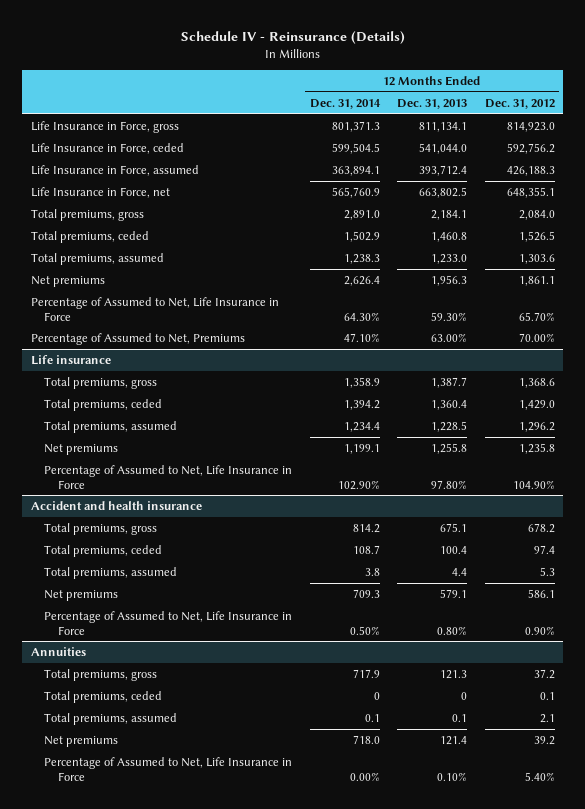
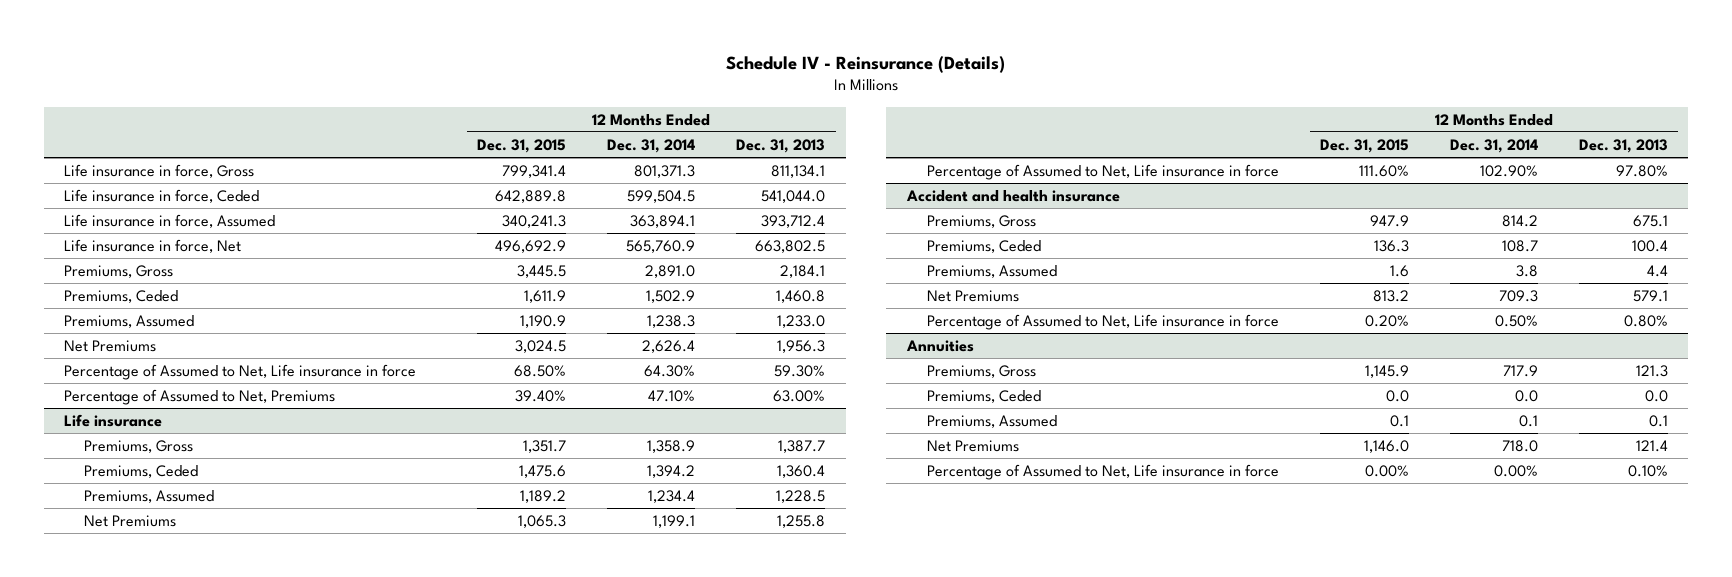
[484,98,555,109] Dec. 31, 2012 -> none
none -> [477,138,567,153] Dec. 31, 2015
[30,120,179,133] Life Insurance in Force, gross -> [64,163,255,178] Life insurance in force, Gross
[30,142,184,154] Life Insurance in Force, ceded -> [64,188,260,203] Life insurance in force, Ceded
[30,164,199,176] Life Insurance in Force, assumed -> [64,213,276,228] Life insurance in force, Assumed
[30,186,170,198] Life Insurance in Force, net -> [64,238,242,253] Life insurance in force, Net
[30,208,144,221] Total premiums, gross -> [64,264,174,278] Premiums, Gross
[30,230,149,243] Total premiums, ceded -> [64,289,179,303] Premiums, Ceded
[30,252,164,265] Total premiums, assumed -> [64,314,195,328] Premiums, Assumed
[30,275,105,287] Net premiums -> [64,339,157,352] Net Premiums
[30,296,279,321] Percentage of Assumed to Net, Life Insurance in Force -> [64,363,417,380] Percentage of Assumed to Net, Life insurance in force
[44,376,158,389] Total premiums, gross -> [84,439,194,453] Premiums, Gross
[44,398,163,411] Total premiums, ceded -> [84,464,199,478] Premiums, Ceded
[44,420,178,433] Total premiums, assumed -> [84,489,215,503] Premiums, Assumed
[44,443,119,455] Net premiums -> [84,514,177,527] Net Premiums
[44,464,293,489] Percentage of Assumed to Net, Life Insurance in Force -> [926,163,1279,180] Percentage of Assumed to Net, Life insurance in force
[44,522,158,535] Total premiums, gross -> [926,214,1036,228] Premiums, Gross
[44,544,163,557] Total premiums, ceded -> [926,239,1041,253] Premiums, Ceded
[44,566,178,579] Total premiums, assumed -> [926,264,1057,278] Premiums, Assumed
[44,589,119,601] Net premiums -> [926,289,1019,302] Net Premiums
[44,610,293,635] Percentage of Assumed to Net, Life Insurance in Force -> [926,313,1279,330] Percentage of Assumed to Net, Life insurance in force
[44,668,158,681] Total premiums, gross -> [926,364,1036,378] Premiums, Gross
[44,690,163,703] Total premiums, ceded -> [926,389,1041,403] Premiums, Ceded
[373,691,380,700] 0 -> [1514,389,1538,402] 0.0
[461,691,468,700] 0 -> [1644,389,1668,402] 0.0
[44,712,178,725] Total premiums, assumed -> [926,414,1057,428] Premiums, Assumed
[44,735,119,747] Net premiums -> [926,439,1019,452] Net Premiums
[44,756,293,781] Percentage of Assumed to Net, Life Insurance in Force -> [926,463,1279,480] Percentage of Assumed to Net, Life insurance in force

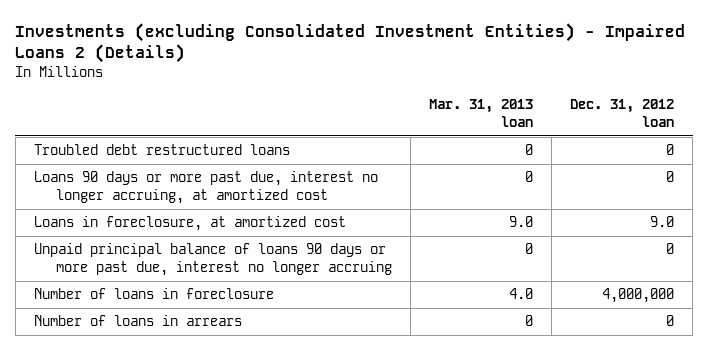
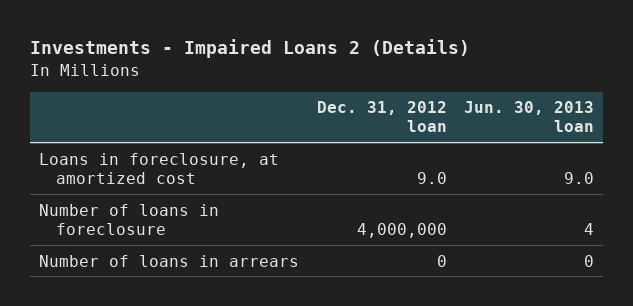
[15,22,686,64] Investments (excluding Consolidated Investment Entities) - Impaired Loans 2 (Details) -> [29,39,470,59] Investments - Impaired Loans 2 (Details)
[428,99,533,128] Mar. 31, 2013 loan -> none
none -> [464,101,595,133] Jun. 30, 2013 loan
[33,144,290,156] Troubled debt restructured loans -> none
[33,171,378,205] Loans 90 days or more past due, interest no longer accruing, at amortized cost -> none
[33,243,392,277] Unpaid principal balance of loans 90 days or more past due, interest no longer accruing -> none

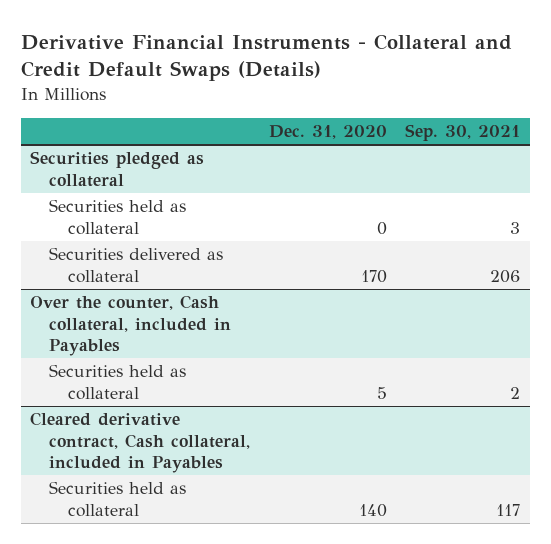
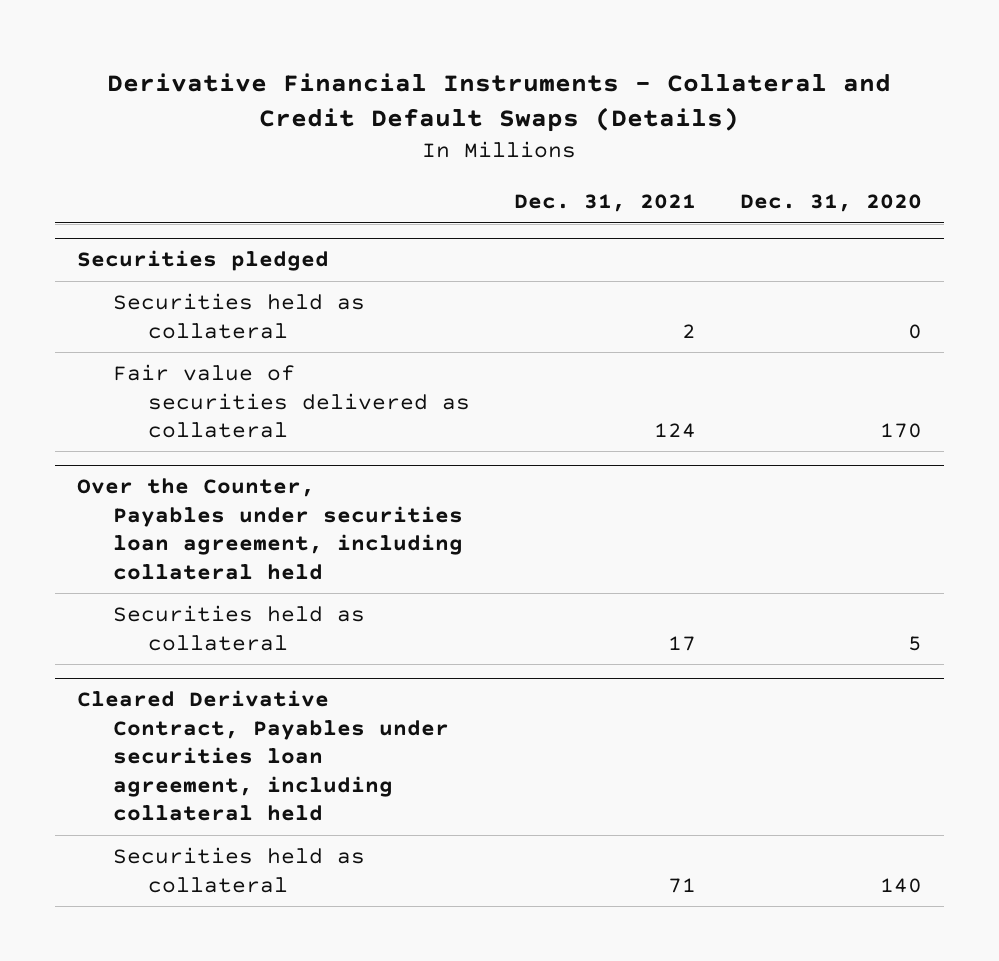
[405,124,521,142] Sep. 30, 2021 -> none
none -> [514,194,697,213] Dec. 31, 2021
[30,151,205,187] Securities pledged as collateral -> [76,250,329,272] Securities pledged
[30,295,232,356] Over the counter, Cash collateral, included in Payables -> none
[49,247,224,283] Securities delivered as collateral -> [112,363,471,439] Fair value of securities delivered as collateral
none -> [76,478,463,580] Over the Counter, Payables under securities loan agreement, including collateral held
[30,412,251,473] Cleared derivative contract, Cash collateral, included in Payables -> none
none -> [76,690,449,822] Cleared Derivative Contract, Payables under securities loan agreement, including collateral held

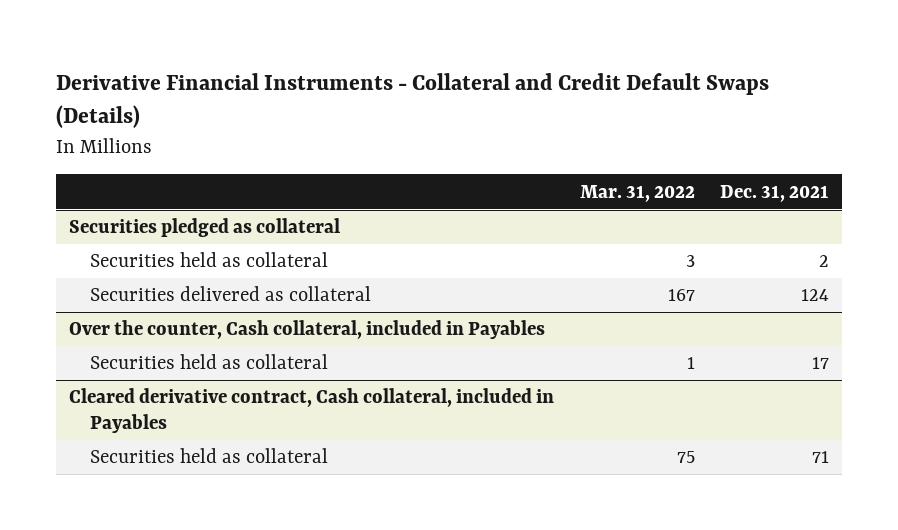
[739,194,922,213] Dec. 31, 2020 -> none
none -> [579,184,695,202] Mar. 31, 2022
[76,250,329,272] Securities pledged -> [68,218,340,238] Securities pledged as collateral
[76,478,463,580] Over the Counter, Payables under securities loan agreement, including collateral held -> none
[112,363,471,439] Fair value of securities delivered as collateral -> [89,286,371,302] Securities delivered as collateral
none -> [68,320,545,340] Over the counter, Cash collateral, included in Payables
[76,690,449,822] Cleared Derivative Contract, Payables under securities loan agreement, including collateral held -> none
none -> [68,388,554,433] Cleared derivative contract, Cash collateral, included in Payables

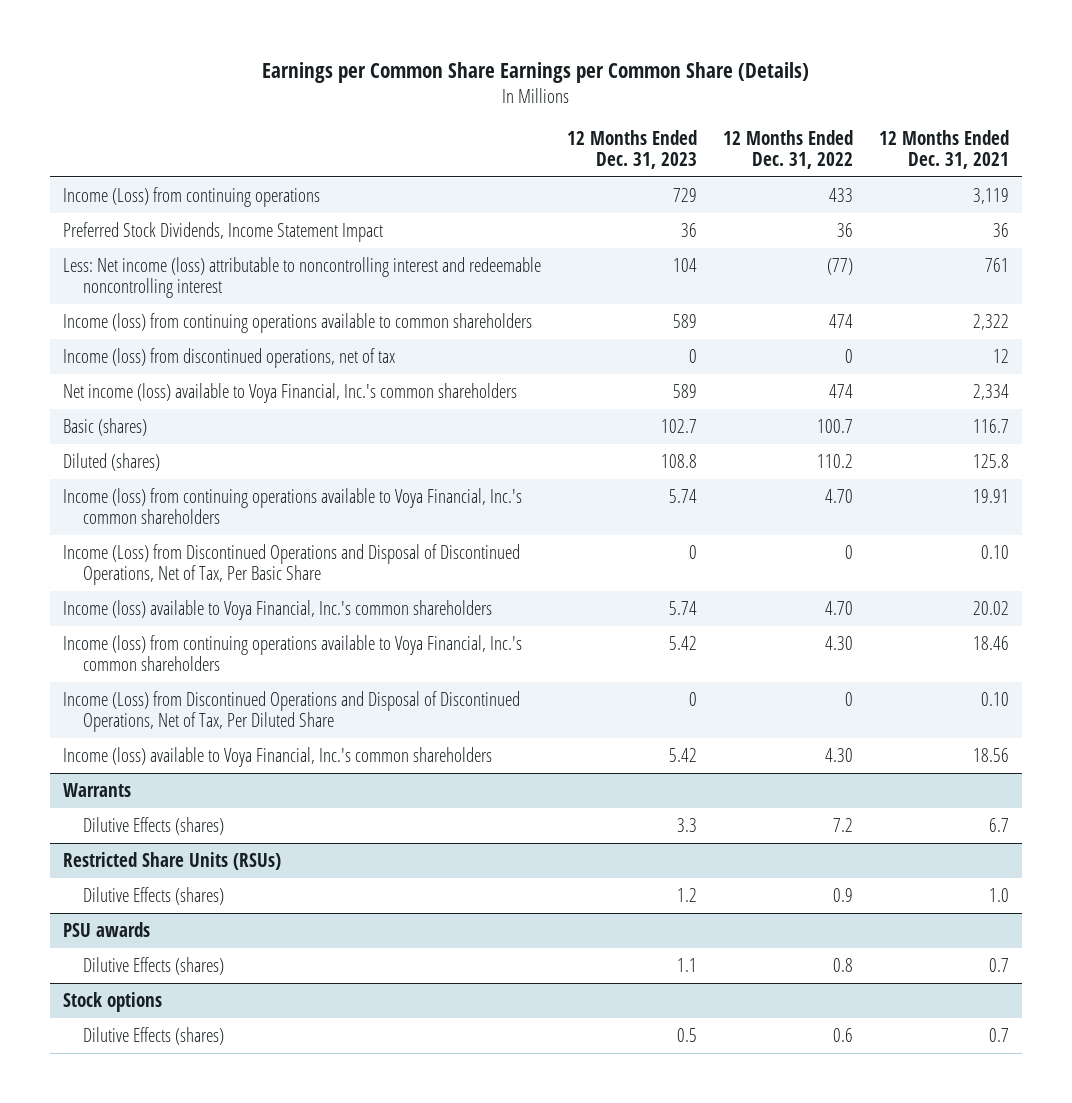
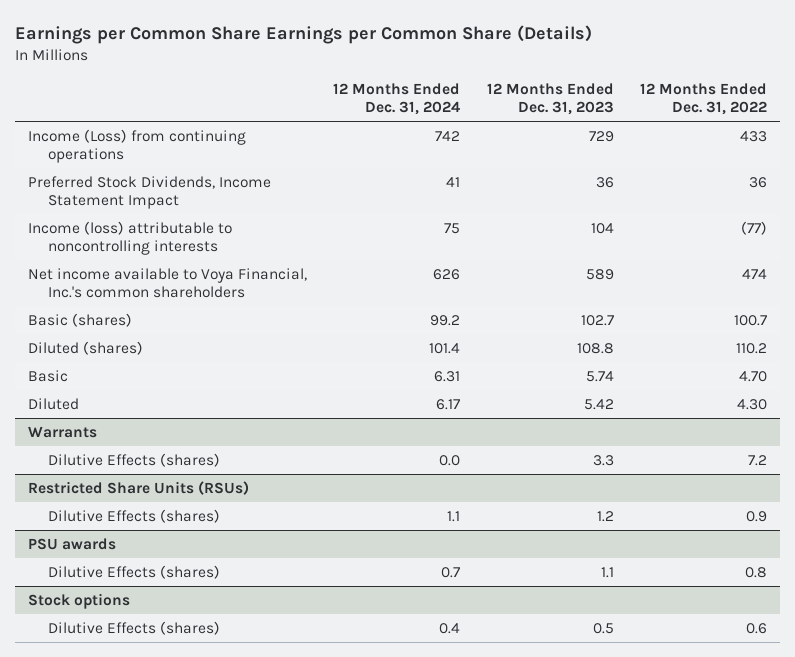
[879,129,1010,169] 12 Months Ended Dec. 31, 2021 -> none
none -> [333,83,461,116] 12 Months Ended Dec. 31, 2024
[62,312,532,333] Income (loss) from continuing operations available to common shareholders -> none
[62,347,395,368] Income (loss) from discontinued operations, net of tax -> none
[62,256,541,298] Less: Net income (loss) attributable to noncontrolling interest and redeemable noncontrolling interest -> [28,220,233,255] Income (loss) attributable to noncontrolling interests
[62,382,517,403] Net income (loss) available to Voya Financial, Inc.'s common shareholders -> [28,267,308,298] Net income available to Voya Financial, Inc.'s common shareholders
[62,487,522,524] Income (loss) from continuing operations available to Voya Financial, Inc.'s common shareholders -> none
[62,543,520,585] Income (Loss) from Discontinued Operations and Disposal of Discontinued Operations, Net of Tax, Per Basic Share -> none
[62,634,522,671] Income (loss) from continuing operations available to Voya Financial, Inc.'s common shareholders -> none
[62,690,520,732] Income (Loss) from Discontinued Operations and Disposal of Discontinued Operations, Net of Tax, Per Diluted Share -> none
[62,599,492,620] Income (loss) available to Voya Financial, Inc.'s common shareholders -> [28,369,69,382] Basic
[62,746,492,767] Income (loss) available to Voya Financial, Inc.'s common shareholders -> [28,397,80,410] Diluted

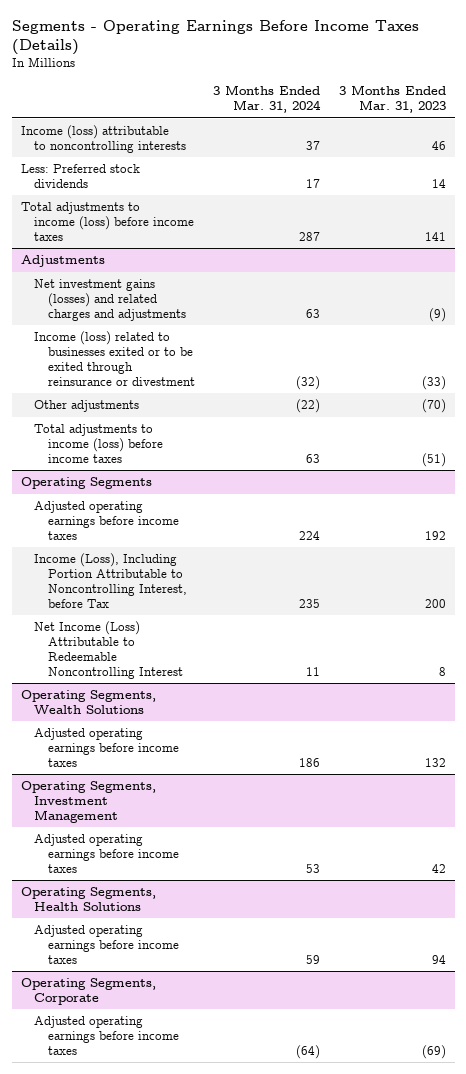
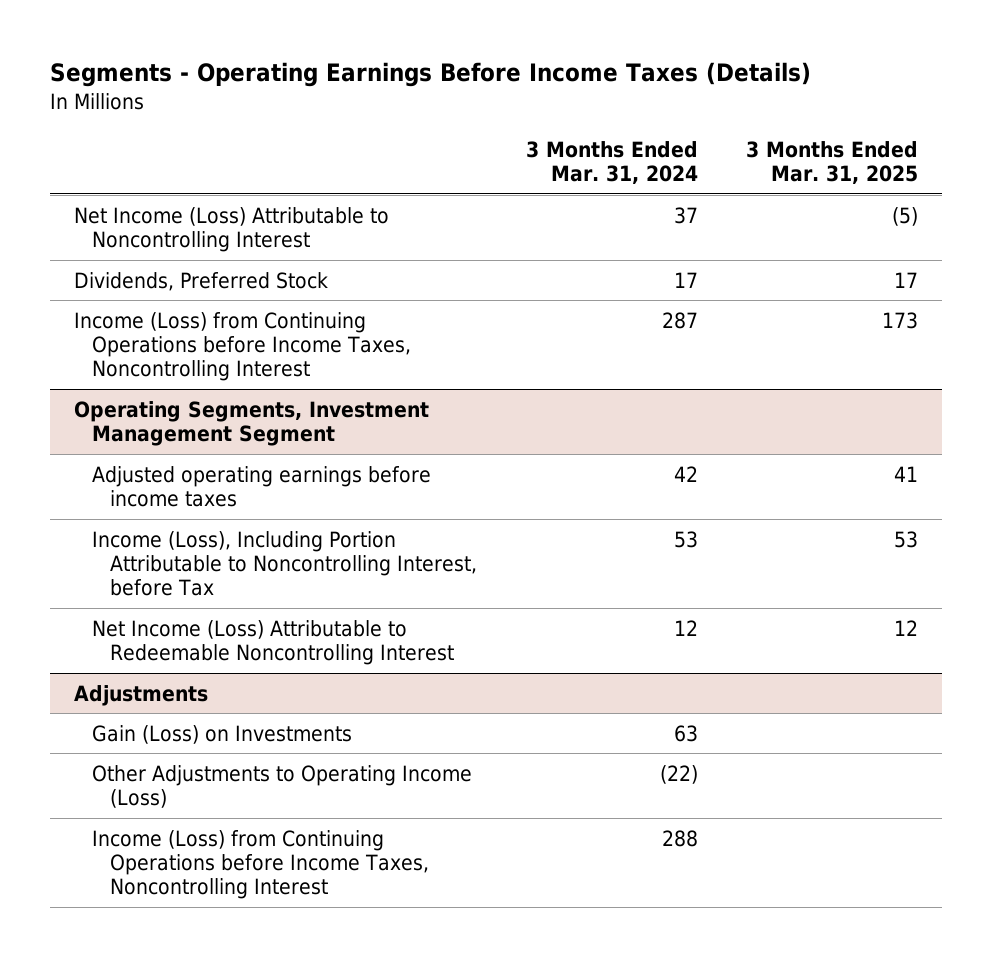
[338,85,446,114] 3 Months Ended Mar. 31, 2023 -> none
none -> [745,140,918,185] 3 Months Ended Mar. 31, 2025
[20,125,187,153] Income (loss) attributable to noncontrolling interests -> [73,206,389,252] Net Income (Loss) Attributable to Noncontrolling Interest
[20,164,140,188] Less: Preferred stock dividends -> [73,271,328,291] Dividends, Preferred Stock
[20,202,195,241] Total adjustments to income (loss) before income taxes -> [73,311,412,382] Income (Loss) from Continuing Operations before Income Taxes, Noncontrolling Interest
none -> [73,400,429,446] Operating Segments, Investment Management Segment
none -> [92,465,432,507] Adjusted operating earnings before income taxes
none -> [92,530,478,597] Income (Loss), Including Portion Attributable to Noncontrolling Interest, before Tax
none -> [92,619,455,665] Net Income (Loss) Attributable to Redeemable Noncontrolling Interest
[34,331,195,386] Income (loss) related to businesses exited or to be exited through reinsurance or divestment -> none
[20,477,152,490] Operating Segments -> none
[34,501,179,540] Adjusted operating earnings before income taxes -> none
[34,553,187,608] Income (Loss), Including Portion Attributable to Noncontrolling Interest, before Tax -> none
[34,621,183,679] Net Income (Loss) Attributable to Redeemable Noncontrolling Interest -> none
[20,690,156,714] Operating Segments, Wealth Solutions -> none
[34,728,179,767] Adjusted operating earnings before income taxes -> none
[20,781,156,823] Operating Segments, Investment Management -> none
[34,834,179,873] Adjusted operating earnings before income taxes -> none
[20,887,156,911] Operating Segments, Health Solutions -> none
[34,925,179,964] Adjusted operating earnings before income taxes -> none
[20,978,156,1005] Operating Segments, Corporate -> none
[34,1016,179,1055] Adjusted operating earnings before income taxes -> none
[34,279,186,321] Net investment gains (losses) and related charges and adjustments -> [92,724,353,744] Gain (Loss) on Investments
[34,400,140,413] Other adjustments -> [92,764,473,808] Other Adjustments to Operating Income (Loss)
[34,424,163,463] Total adjustments to income (loss) before income taxes -> [92,829,430,900] Income (Loss) from Continuing Operations before Income Taxes, Noncontrolling Interest
[306,453,321,463] 63 -> [661,829,698,847] 288

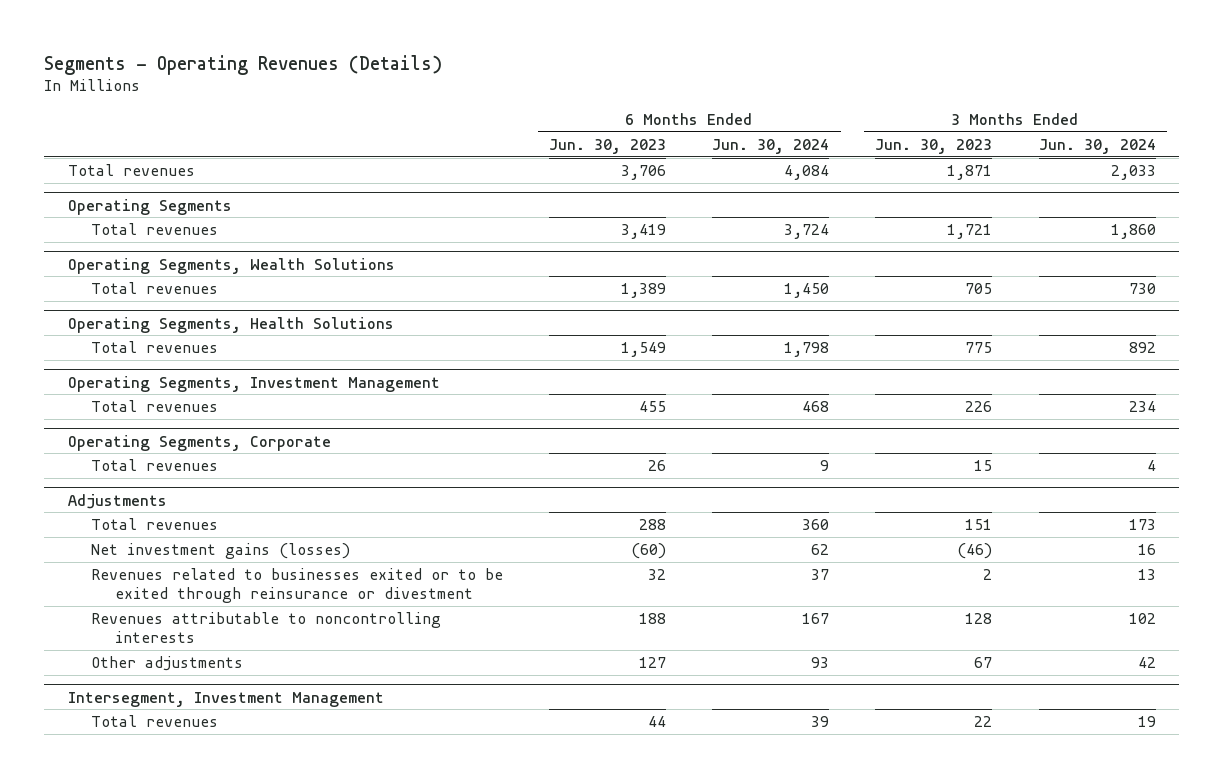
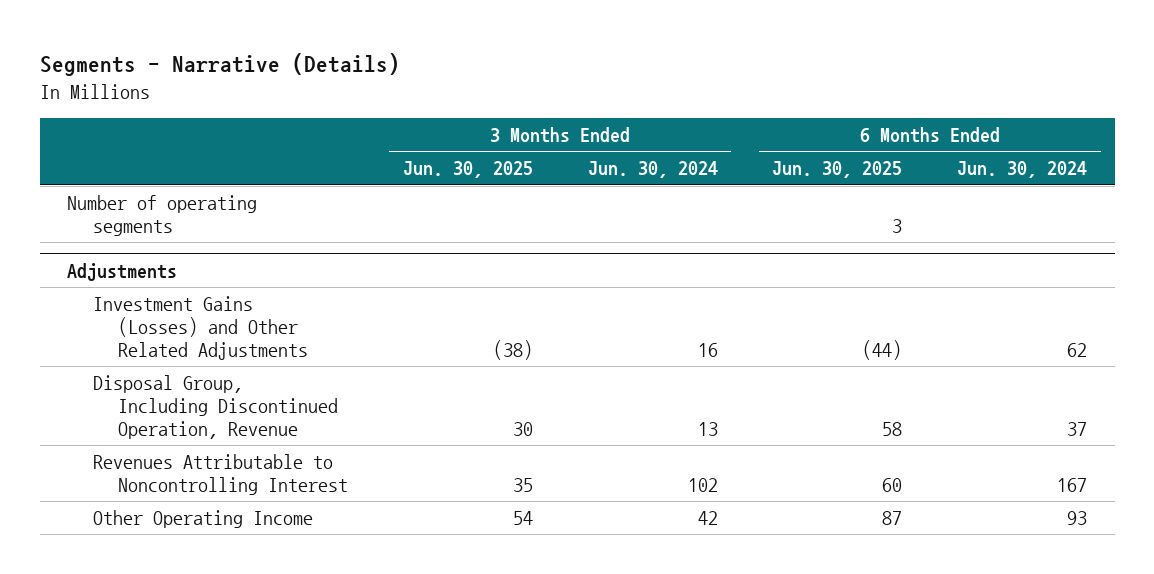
[44,54,443,75] Segments - Operating Revenues (Details) -> [39,52,400,76] Segments - Narrative (Details)
[549,138,667,154] Jun. 30, 2023 -> none
[875,138,993,154] Jun. 30, 2023 -> none
none -> [402,161,533,179] Jun. 30, 2025
none -> [772,161,903,179] Jun. 30, 2025
[67,163,195,176] Total revenues -> none
[67,198,232,215] Operating Segments -> none
[91,222,219,235] Total revenues -> none
[67,257,395,274] Operating Segments, Wealth Solutions -> none
[91,281,219,294] Total revenues -> none
[67,316,394,333] Operating Segments, Health Solutions -> none
[91,340,219,353] Total revenues -> none
[67,375,440,392] Operating Segments, Investment Management -> none
[91,399,219,412] Total revenues -> none
[67,434,331,451] Operating Segments, Corporate -> none
[91,458,219,471] Total revenues -> none
none -> [67,195,258,237] Number of operating segments
[91,517,219,530] Total revenues -> none
[67,691,384,707] Intersegment, Investment Management -> none
[91,714,219,727] Total revenues -> none
[91,542,351,559] Net investment gains (losses) -> [92,296,308,361] Investment Gains (Losses) and Other Related Adjustments
[91,567,504,604] Revenues related to businesses exited or to be exited through reinsurance or divestment -> [92,375,338,440] Disposal Group, Including Discontinued Operation, Revenue
[91,611,442,644] Revenues attributable to noncontrolling interests -> [92,454,348,496] Revenues Attributable to Noncontrolling Interest
[91,655,244,671] Other adjustments -> [92,510,313,529] Other Operating Income

